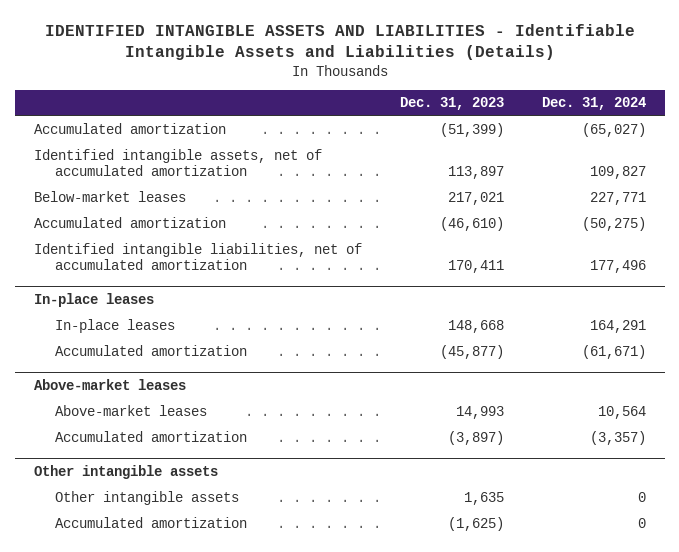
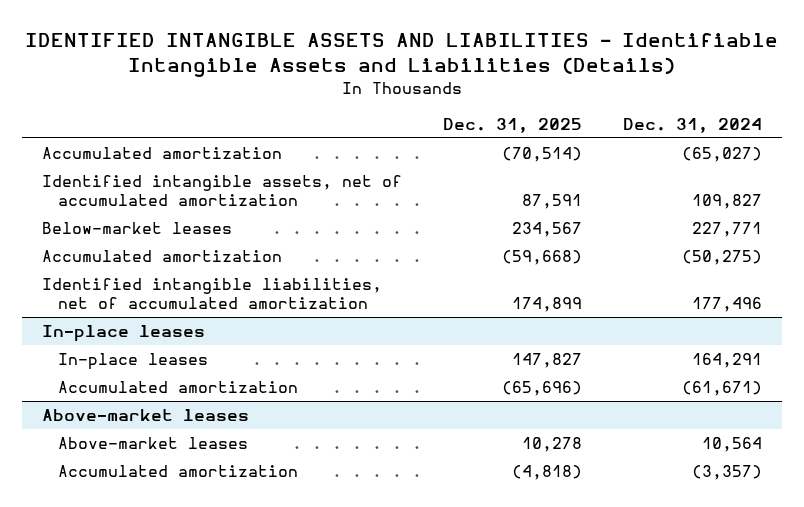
[399,97,504,111] Dec. 31, 2023 -> none
none -> [442,117,582,133] Dec. 31, 2025
[33,465,218,480] Other intangible assets -> none
[55,491,240,506] Other intangible assets -> none
[55,517,248,529] Accumulated amortization -> none

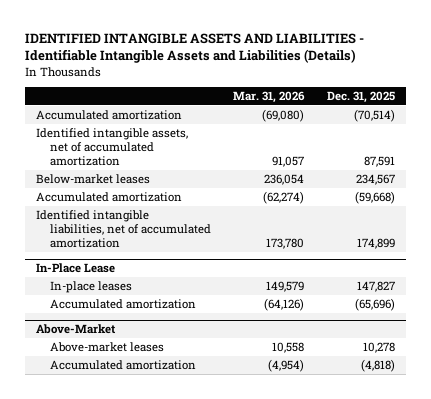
[622,117,762,133] Dec. 31, 2024 -> none
none -> [233,91,306,104] Mar. 31, 2026
[42,325,206,343] In-place leases -> [36,263,116,274] In-Place Lease
[42,409,250,422] Above-market leases -> [36,324,117,335] Above-Market

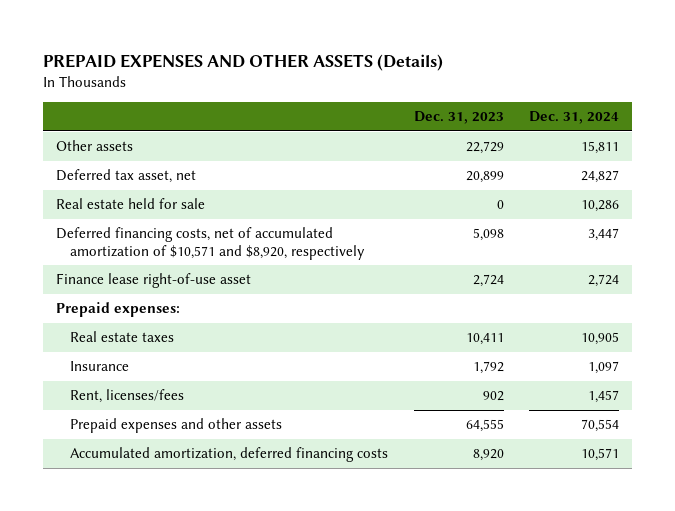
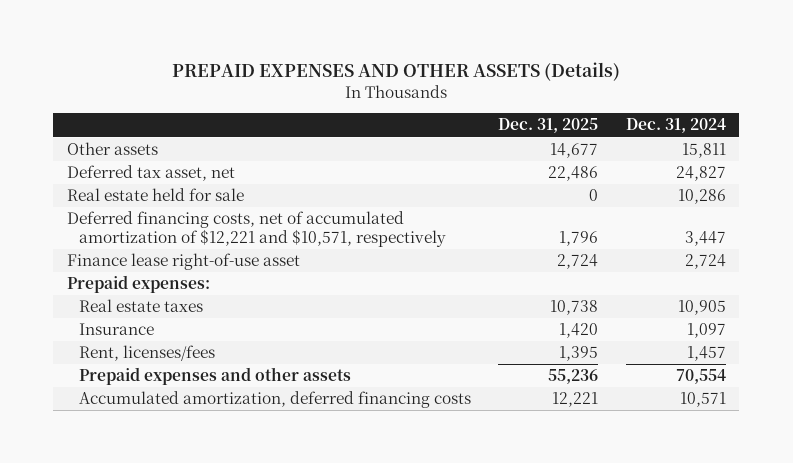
[413,111,504,125] Dec. 31, 2023 -> none
none -> [498,118,599,134] Dec. 31, 2025
[55,227,366,261] Deferred financing costs, net of accumulated amortization of $10,571 and $8,920, respectively -> [67,211,446,247] Deferred financing costs, net of accumulated amortization of $12,221 and $10,571, respectively

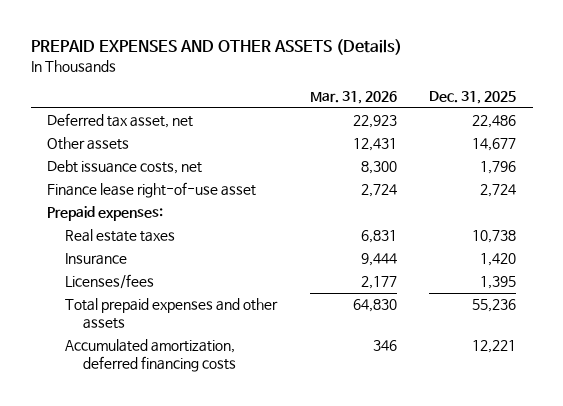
[625,118,726,134] Dec. 31, 2024 -> none
none -> [309,91,397,105] Mar. 31, 2026
[67,188,245,202] Real estate held for sale -> none
[67,142,159,156] Other assets -> [47,137,130,151] Other assets
[67,211,446,247] Deferred financing costs, net of accumulated amortization of $12,221 and $10,571, respectively -> [47,160,203,175] Debt issuance costs, net
[78,345,215,362] Rent, licenses/fees -> [64,274,154,290] Licenses/fees
[78,367,351,386] Prepaid expenses and other assets -> [64,298,278,330] Total prepaid expenses and other assets

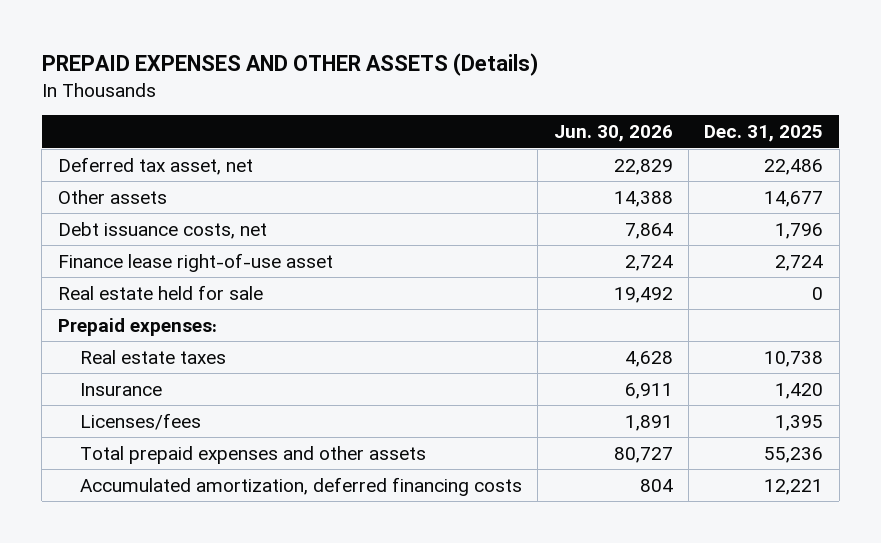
[309,91,397,105] Mar. 31, 2026 -> none
none -> [553,125,673,143] Jun. 30, 2026
none -> [57,284,263,300] Real estate held for sale

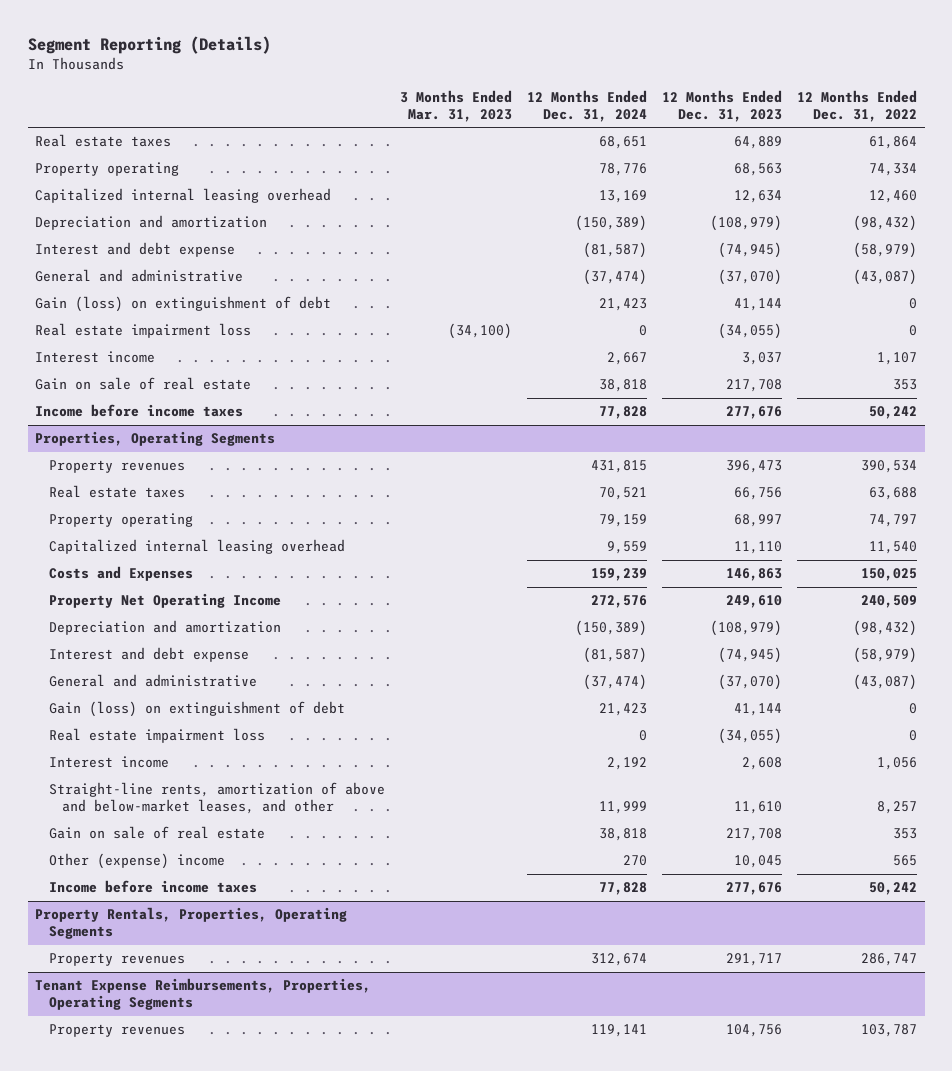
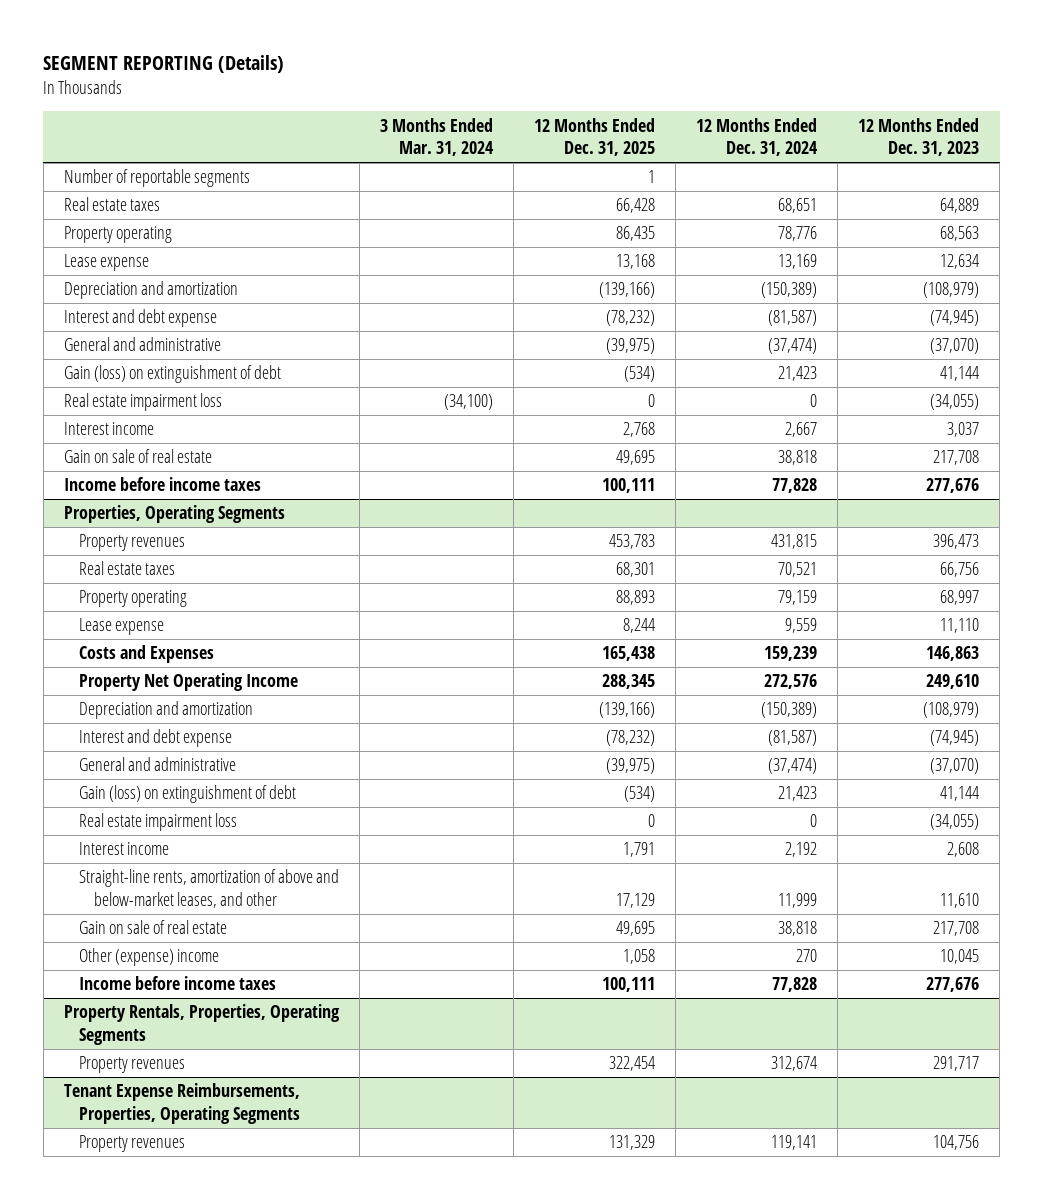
[27,35,271,54] Segment Reporting (Details) -> [43,55,285,74] SEGMENT REPORTING (Details)
[399,89,512,122] 3 Months Ended Mar. 31, 2023 -> none
[797,89,918,122] 12 Months Ended Dec. 31, 2022 -> none
none -> [380,117,495,157] 3 Months Ended Mar. 31, 2024
none -> [534,117,656,157] 12 Months Ended Dec. 31, 2025
none -> [63,169,250,188] Number of reportable segments
[35,188,332,204] Capitalized internal leasing overhead -> [63,254,149,272] Lease expense
[48,539,345,555] Capitalized internal leasing overhead -> [79,618,165,636] Lease expense

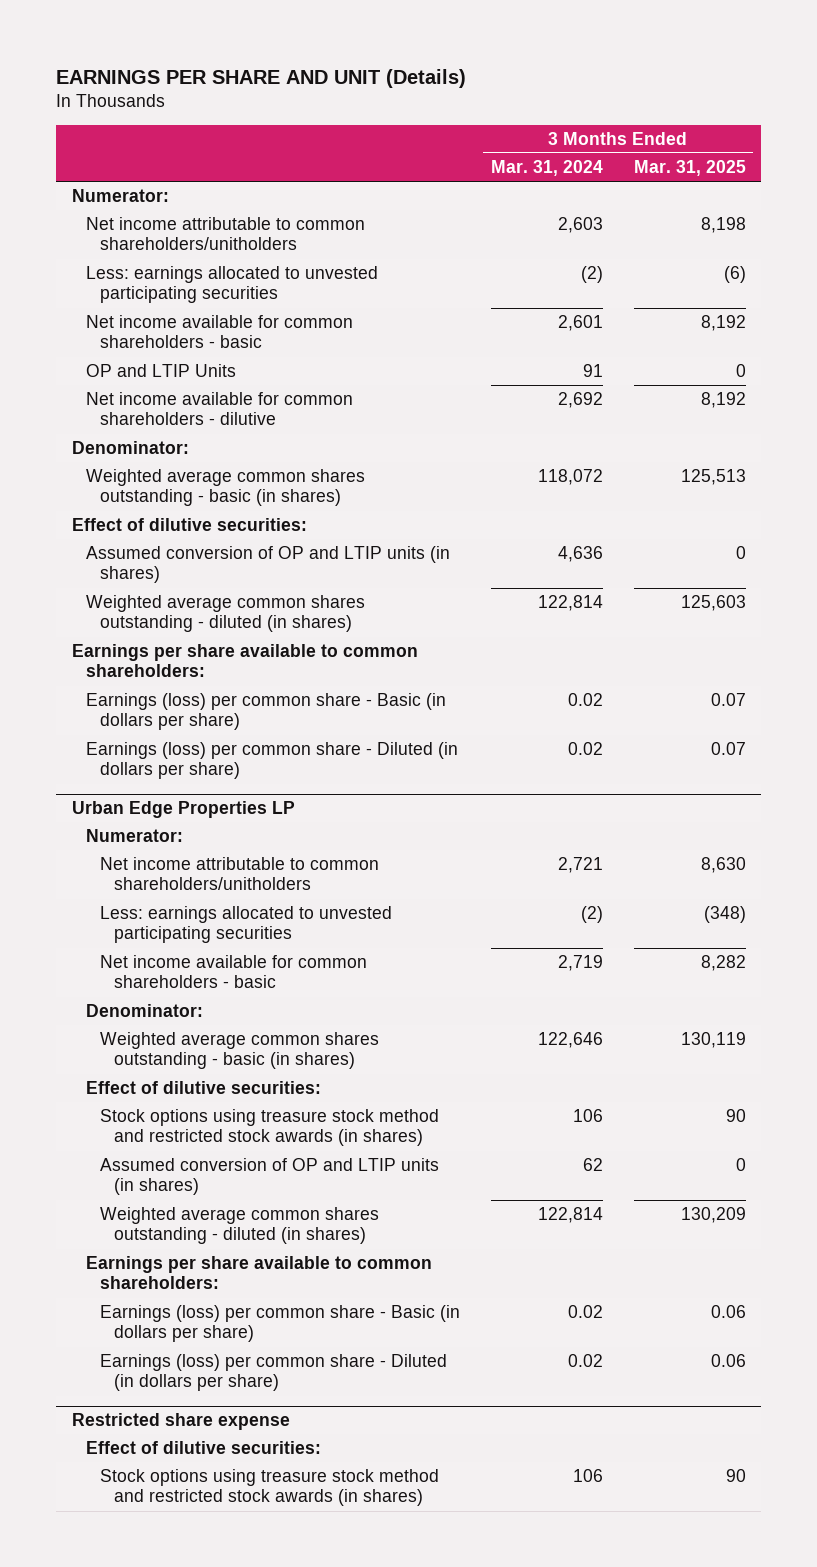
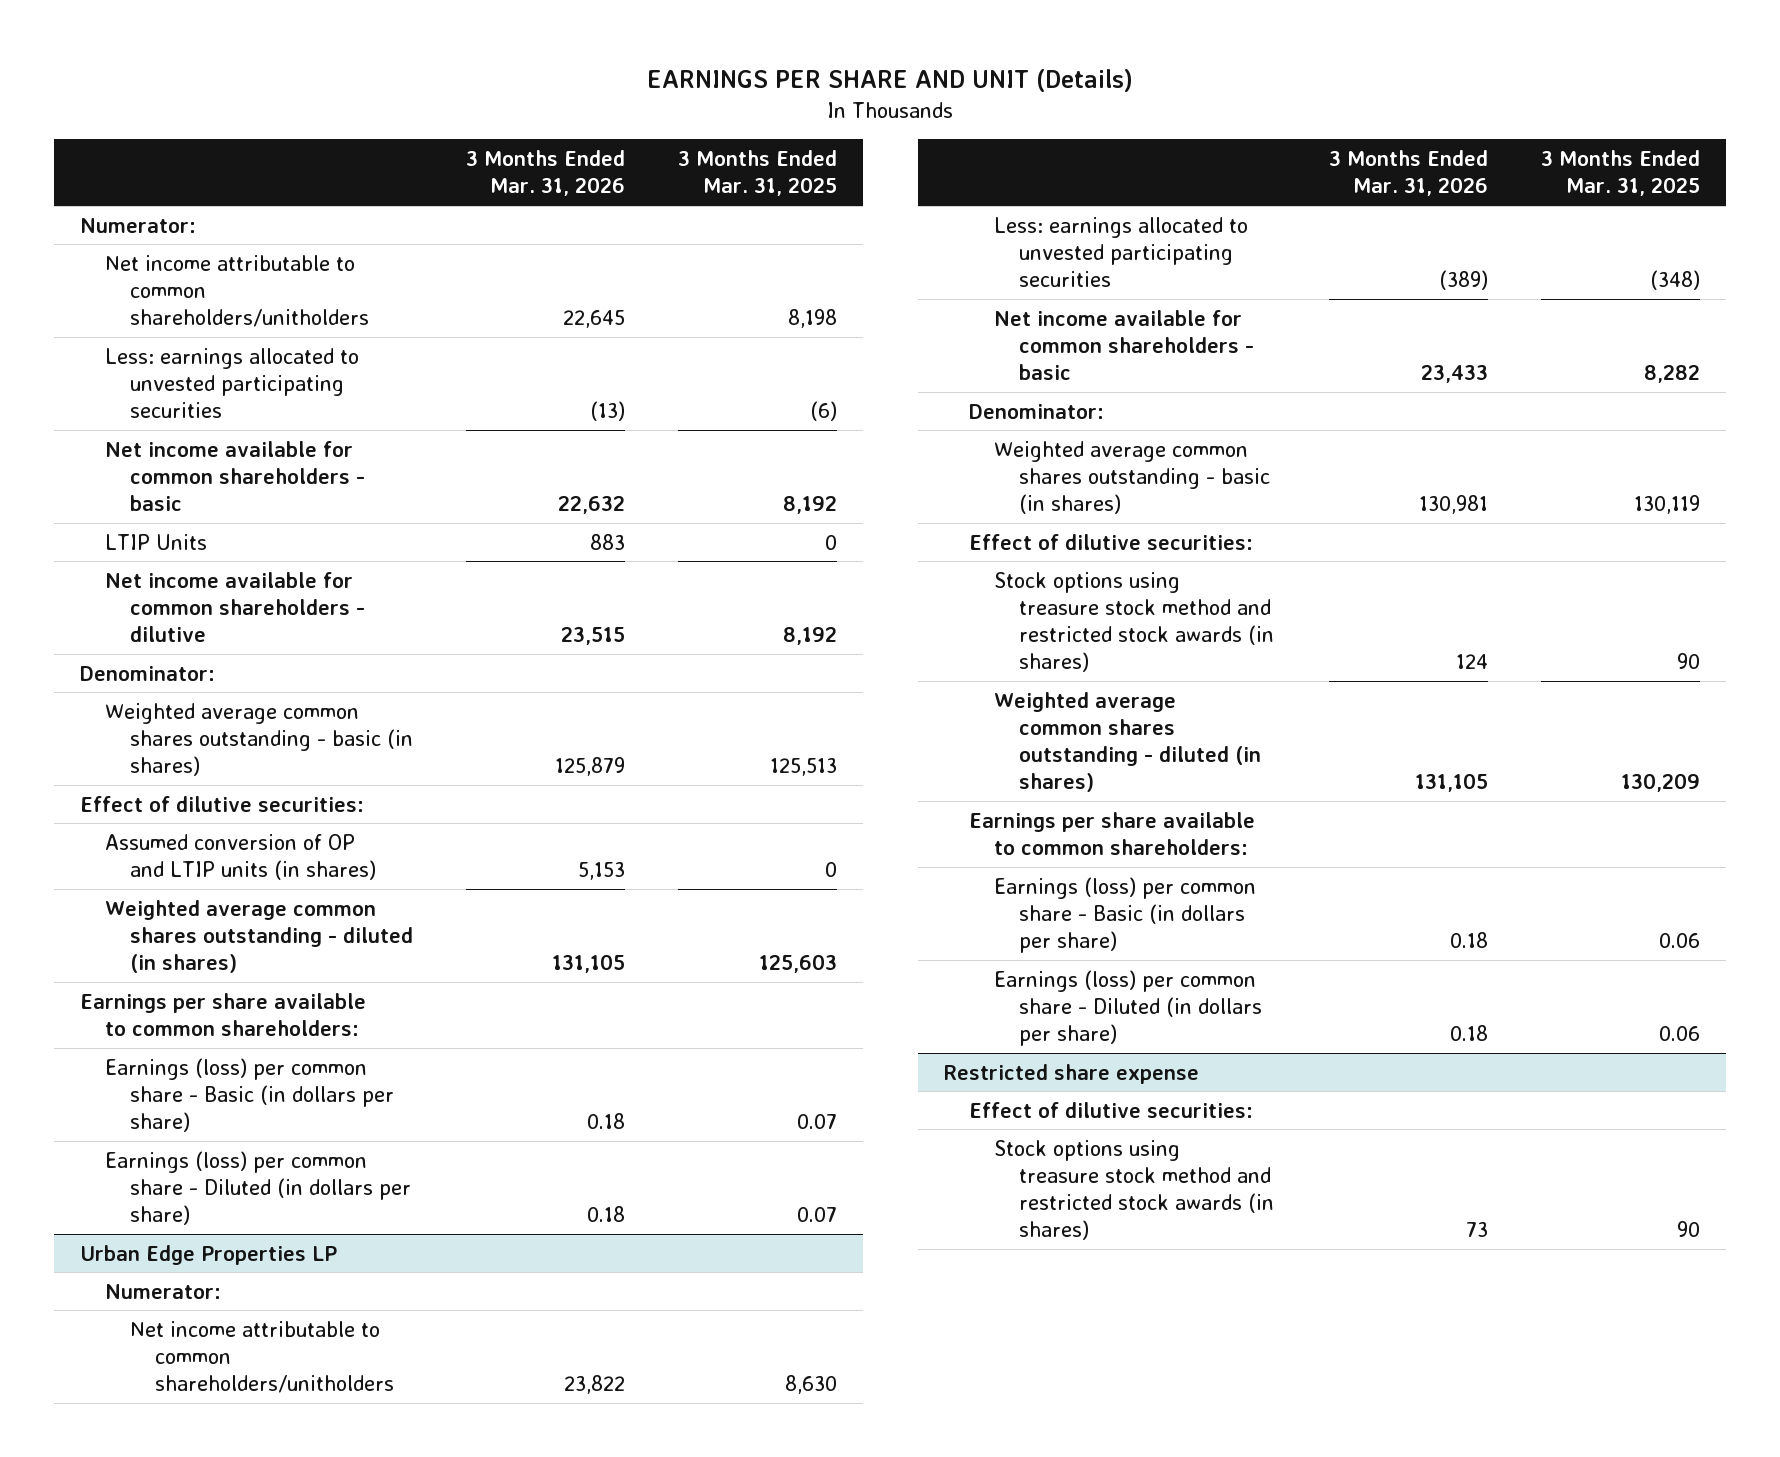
[490,160,603,177] Mar. 31, 2024 -> none
none -> [466,150,626,197] 3 Months Ended Mar. 31, 2026
[85,364,236,378] OP and LTIP Units -> [105,533,208,550] LTIP Units
[99,1158,439,1196] Assumed conversion of OP and LTIP units (in shares) -> none

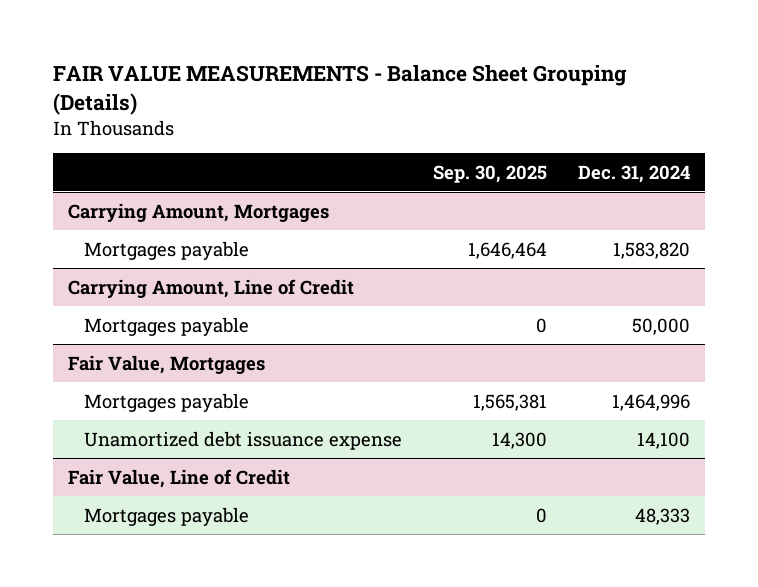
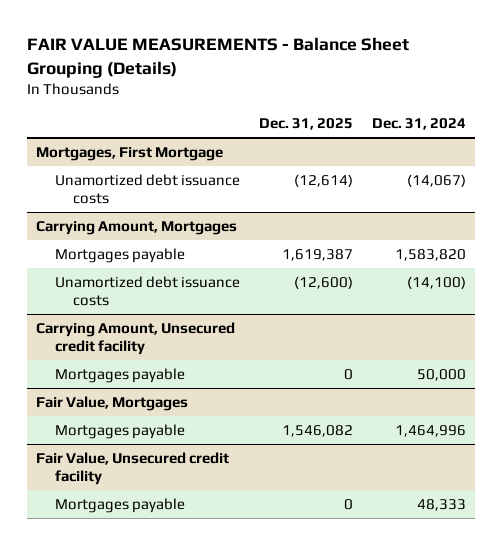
[432,164,547,183] Sep. 30, 2025 -> none
none -> [258,118,353,131] Dec. 31, 2025
none -> [36,146,224,161] Mortgages, First Mortgage
none -> [54,173,240,205] Unamortized debt issuance costs
[68,278,355,298] Carrying Amount, Line of Credit -> none
none -> [54,275,240,307] Unamortized debt issuance costs
none -> [36,321,236,356] Carrying Amount, Unsecured credit facility
[84,430,403,450] Unamortized debt issuance expense -> none
[68,468,291,488] Fair Value, Line of Credit -> none
none -> [36,451,230,486] Fair Value, Unsecured credit facility

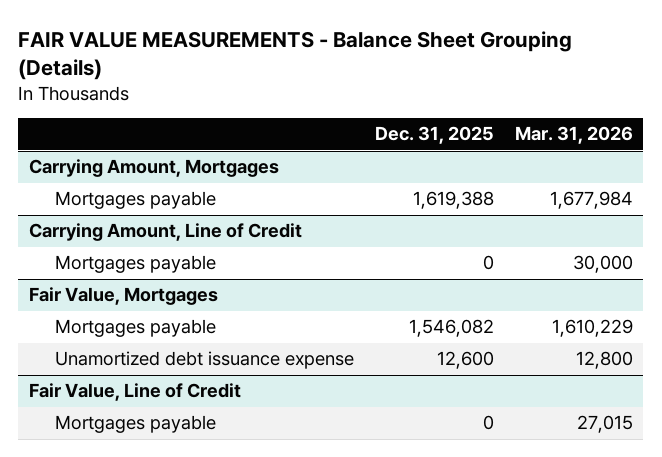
[371,118,466,131] Dec. 31, 2024 -> none
none -> [514,126,633,145] Mar. 31, 2026
[36,146,224,161] Mortgages, First Mortgage -> none
[54,173,240,205] Unamortized debt issuance costs -> none
[54,275,240,307] Unamortized debt issuance costs -> none
[36,321,236,356] Carrying Amount, Unsecured credit facility -> none
[281,248,353,261] 1,619,387 -> [412,191,494,210] 1,619,388
none -> [28,223,302,242] Carrying Amount, Line of Credit
[36,451,230,486] Fair Value, Unsecured credit facility -> none
none -> [54,351,354,370] Unamortized debt issuance expense
none -> [28,383,241,402] Fair Value, Line of Credit

